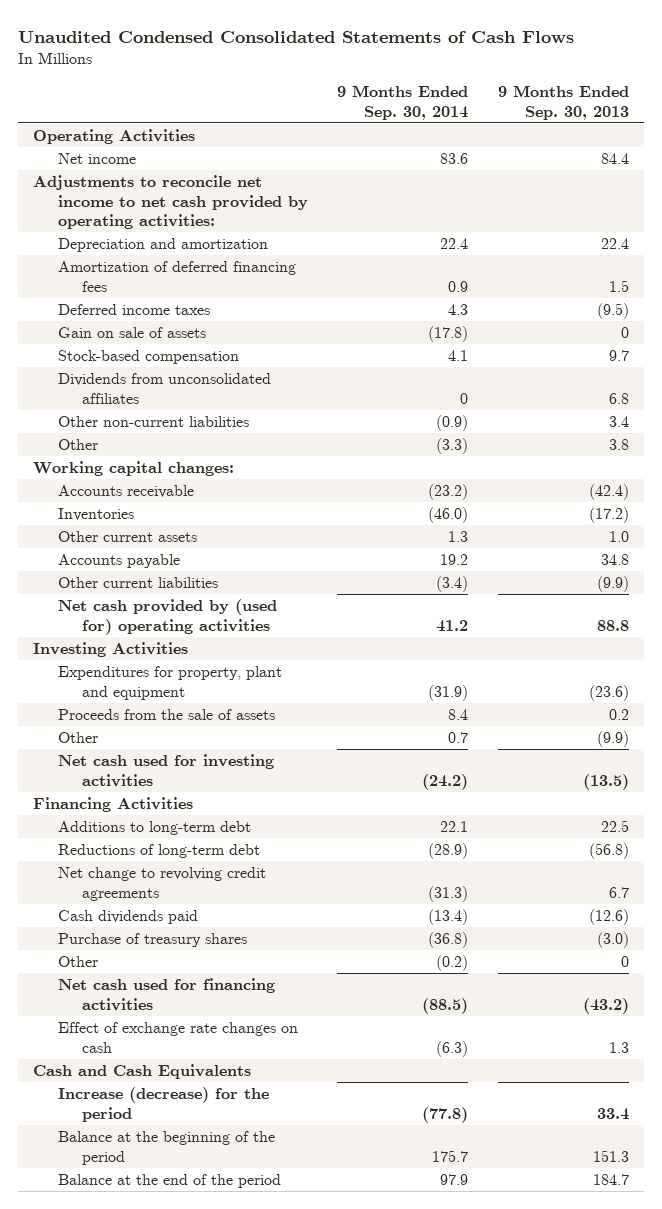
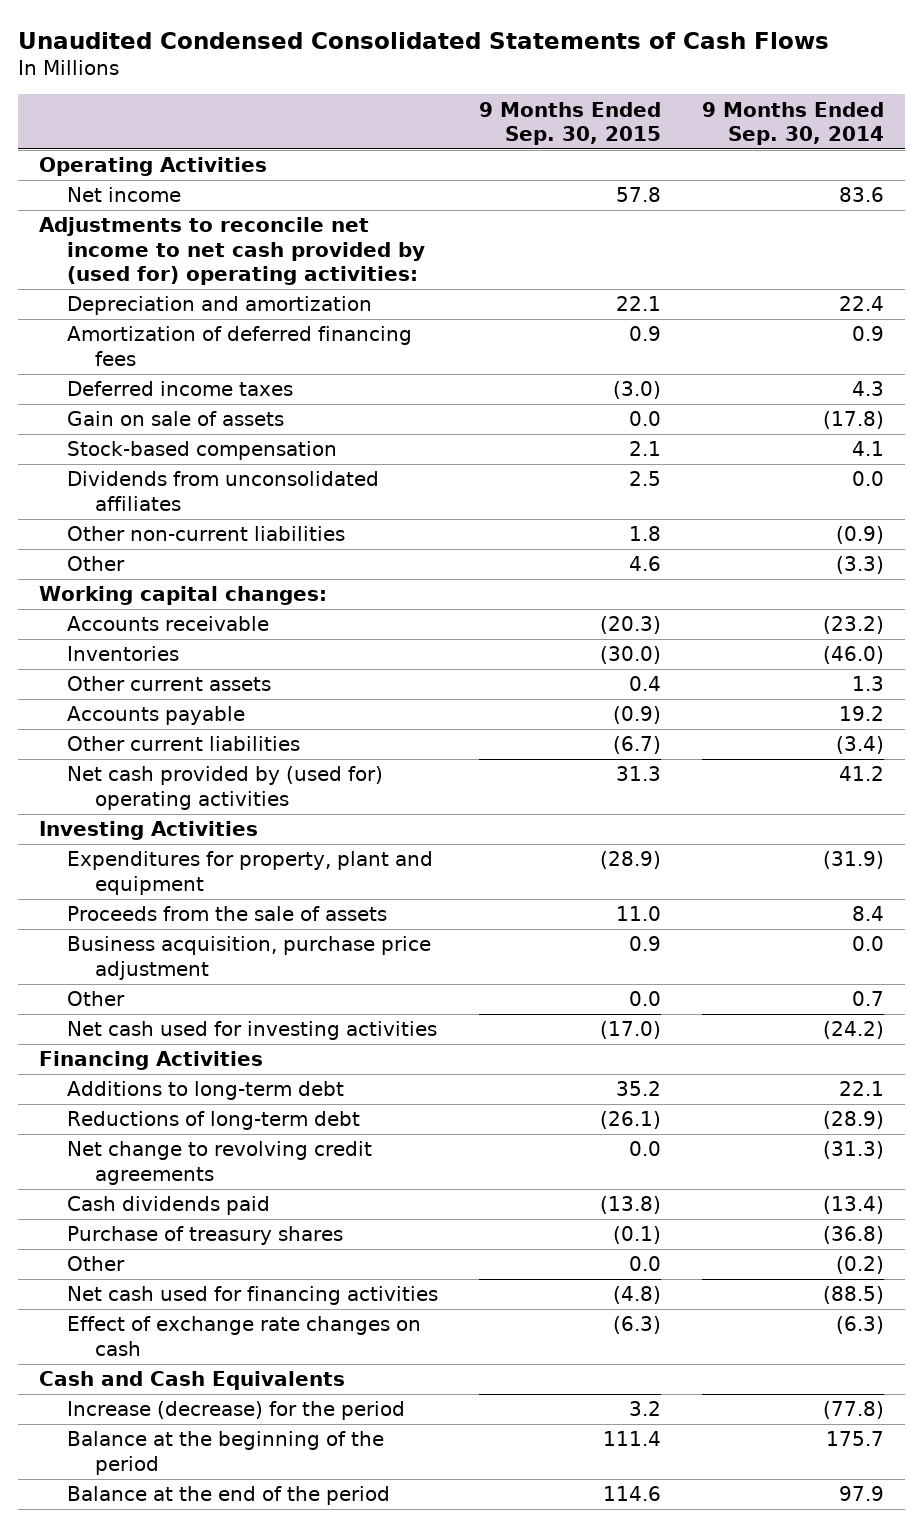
[498,85,630,120] 9 Months Ended Sep. 30, 2013 -> none
none -> [479,101,662,145] 9 Months Ended Sep. 30, 2015
[33,175,308,230] Adjustments to reconcile net income to net cash provided by operating activities: -> [38,217,425,285] Adjustments to reconcile net income to net cash provided by (used for) operating activities:
[460,392,469,404] 0 -> [852,471,885,487] 0.0
none -> [66,936,431,980] Business acquisition, purchase price adjustment

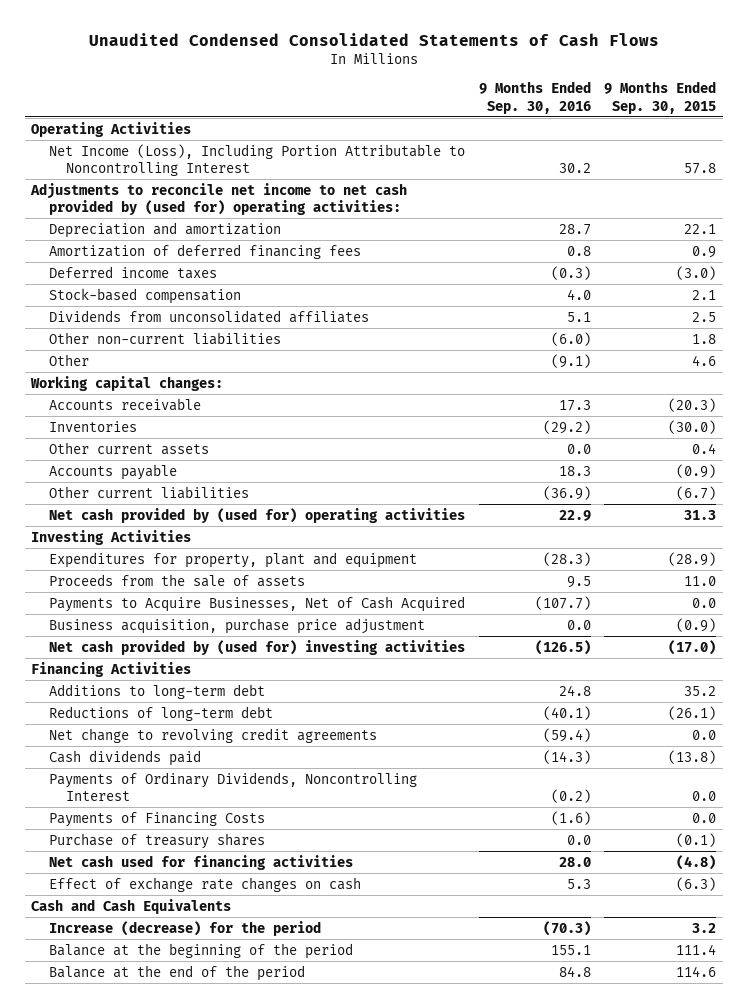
[702,101,885,145] 9 Months Ended Sep. 30, 2014 -> none
none -> [478,81,591,114] 9 Months Ended Sep. 30, 2016
[66,187,181,203] Net income -> [48,143,465,177] Net Income (Loss), Including Portion Attributable to Noncontrolling Interest
[66,411,284,427] Gain on sale of assets -> none
[66,991,125,1007] Other -> none
none -> [48,595,465,612] Payments to Acquire Businesses, Net of Cash Acquired
[629,936,662,952] 0.9 -> [676,617,717,632] (0.9)
[66,1021,437,1041] Net cash used for investing activities -> [48,639,465,655] Net cash provided by (used for) investing activities
none -> [48,771,417,802] Payments of Ordinary Dividends, Noncontrolling Interest
none -> [48,811,265,827] Payments of Financing Costs
[66,1256,125,1272] Other -> none

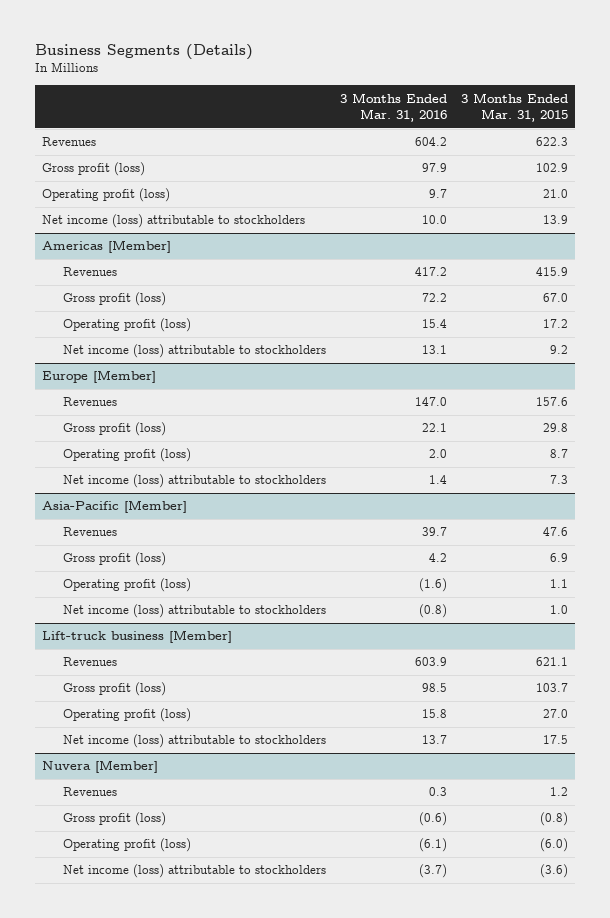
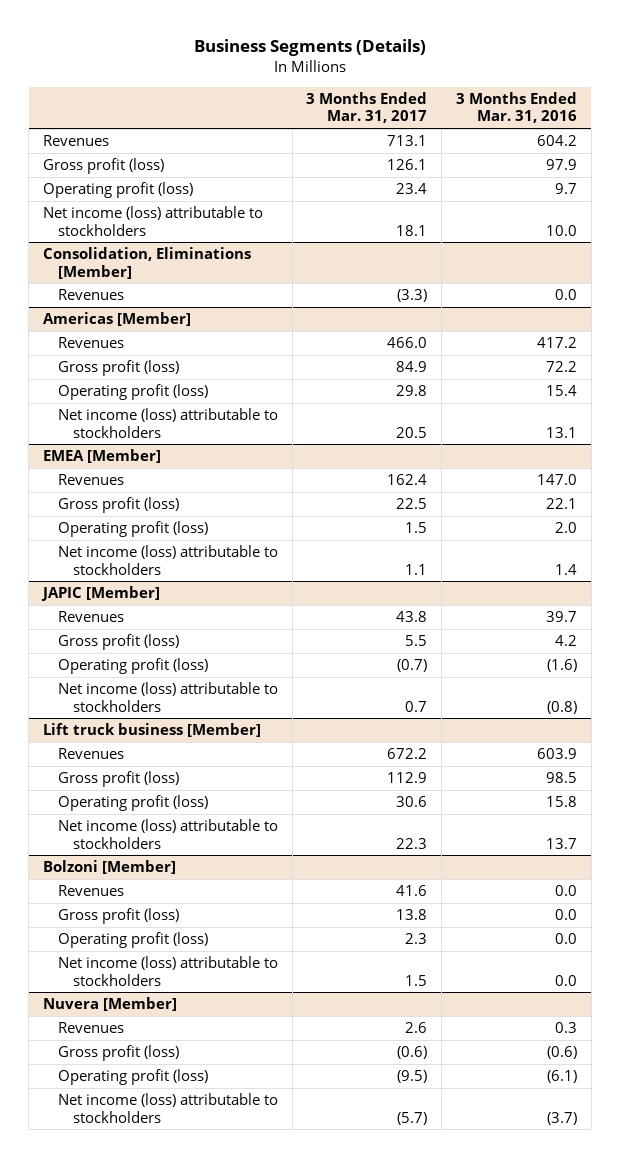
[460,92,568,123] 3 Months Ended Mar. 31, 2015 -> none
none -> [306,91,428,124] 3 Months Ended Mar. 31, 2017
none -> [42,247,251,279] Consolidation, Eliminations [Member]
none -> [58,289,125,301] Revenues
[42,370,157,384] Europe [Member] -> [42,449,161,464] EMEA [Member]
[42,500,188,514] Asia-Pacific [Member] -> [40,586,160,602] JAPIC [Member]
[42,630,233,644] Lift-truck business [Member] -> [42,723,261,738] Lift truck business [Member]
none -> [42,860,176,875] Bolzoni [Member]
none -> [58,885,125,897] Revenues
none -> [58,908,180,925] Gross profit (loss)
none -> [58,932,209,949] Operating profit (loss)
none -> [58,956,279,986] Net income (loss) attributable to stockholders

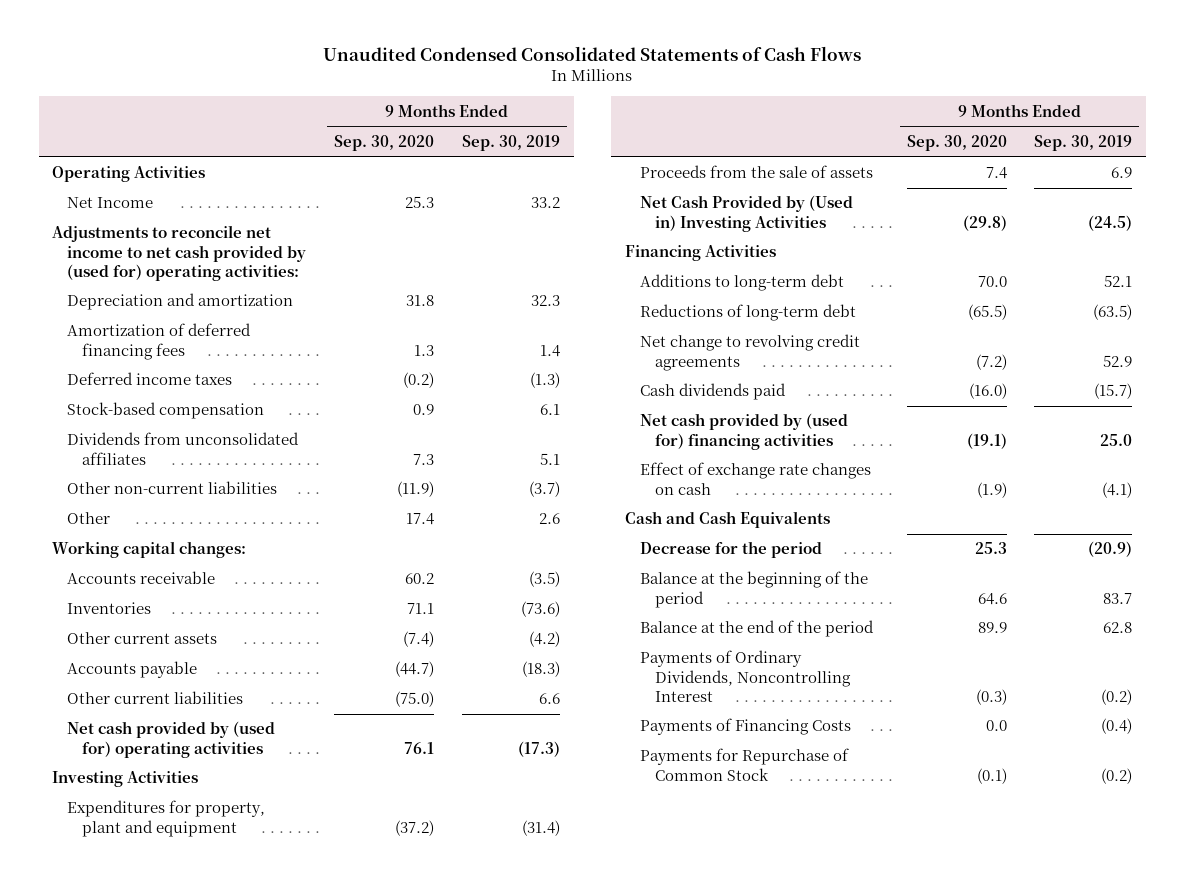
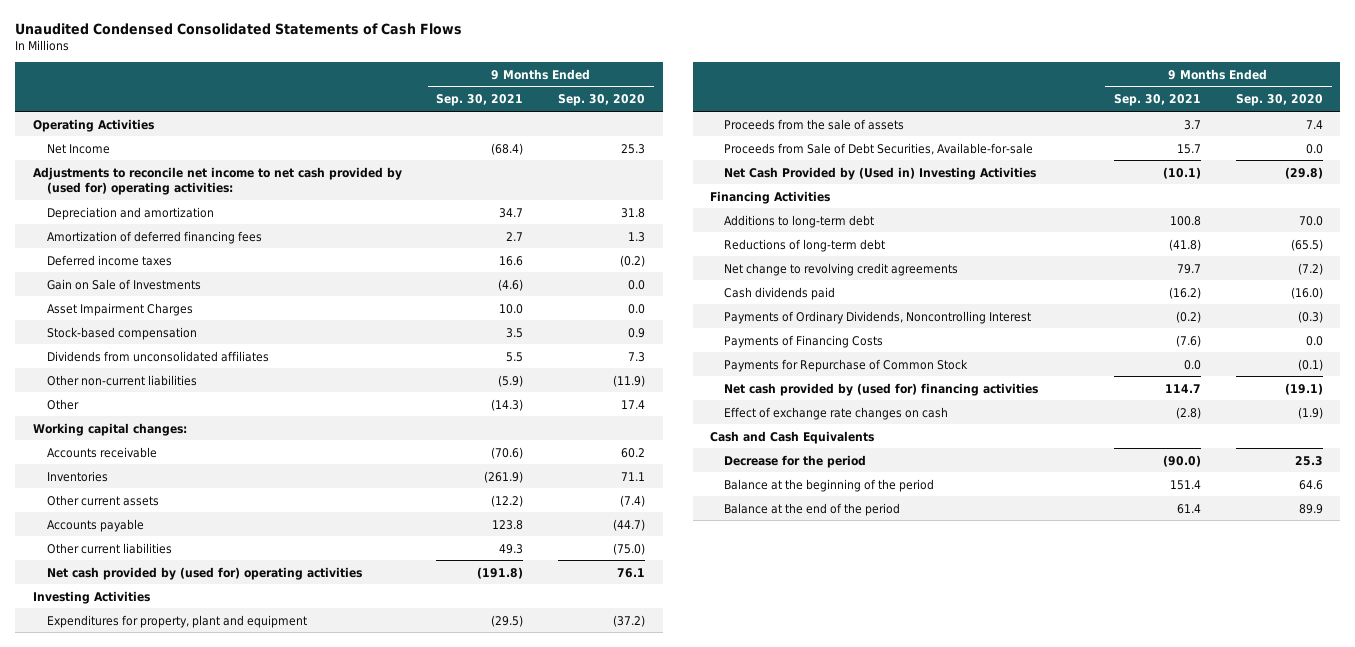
[462,134,561,151] Sep. 30, 2019 -> none
none -> [436,94,524,107] Sep. 30, 2021
none -> [46,278,201,290] Gain on Sale of Investments
none -> [46,302,193,316] Asset Impairment Charges
none -> [724,142,1034,155] Proceeds from Sale of Debt Securities, Available-for-sale
[639,650,851,702] Payments of Ordinary Dividends, Noncontrolling Interest -> [724,310,1032,324] Payments of Ordinary Dividends, Noncontrolling Interest
[639,718,851,736] Payments of Financing Costs -> [724,334,884,348] Payments of Financing Costs
[639,748,849,781] Payments for Repurchase of Common Stock -> [724,358,969,372] Payments for Repurchase of Common Stock

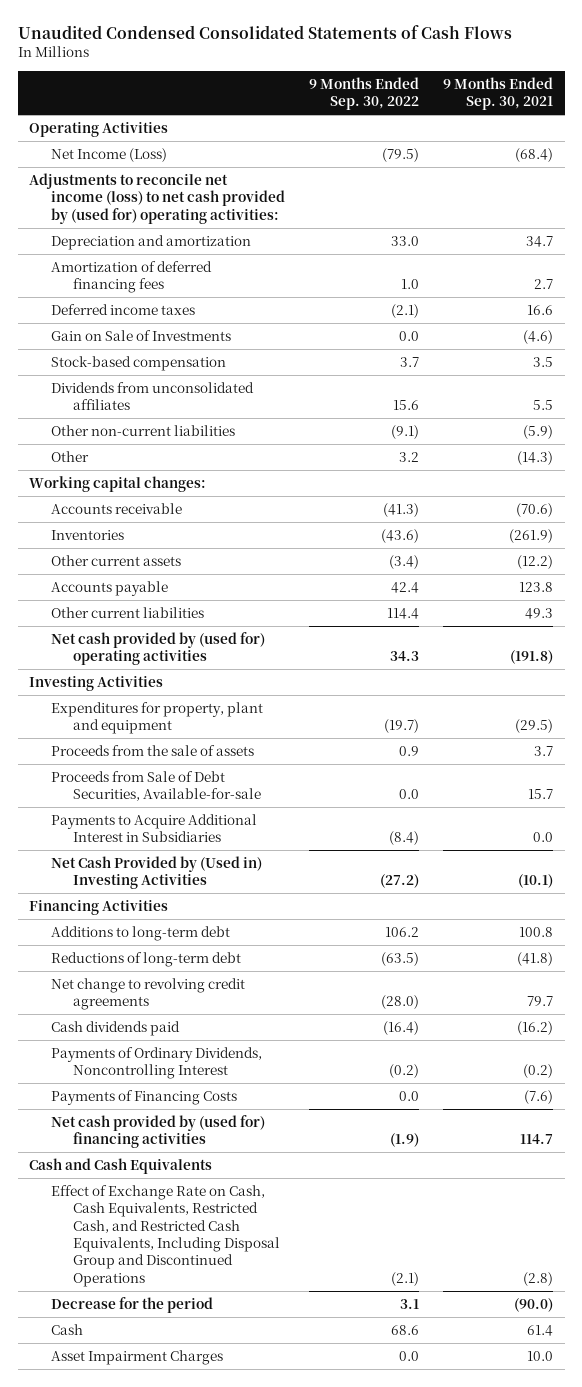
[558,94,646,107] Sep. 30, 2020 -> none
none -> [309,76,420,111] 9 Months Ended Sep. 30, 2022
[46,143,110,154] Net Income -> [51,148,168,163] Net Income (Loss)
[32,166,402,195] Adjustments to reconcile net income to net cash provided by (used for) operating activities: -> [29,173,286,224] Adjustments to reconcile net income (loss) to net cash provided by (used for) operating activities:
none -> [51,814,258,843] Payments to Acquire Additional Interest in Subsidiaries
[724,358,969,372] Payments for Repurchase of Common Stock -> none
[724,406,949,420] Effect of exchange rate changes on cash -> none
none -> [51,1185,280,1287] Effect of Exchange Rate on Cash, Cash Equivalents, Restricted Cash, and Restricted Cash Equivalents, Including Disposal Group and Discontinued Operations
[724,478,935,492] Balance at the beginning of the period -> none
[724,502,901,516] Balance at the end of the period -> [51,1324,84,1336] Cash
[46,302,193,316] Asset Impairment Charges -> [51,1350,224,1366] Asset Impairment Charges

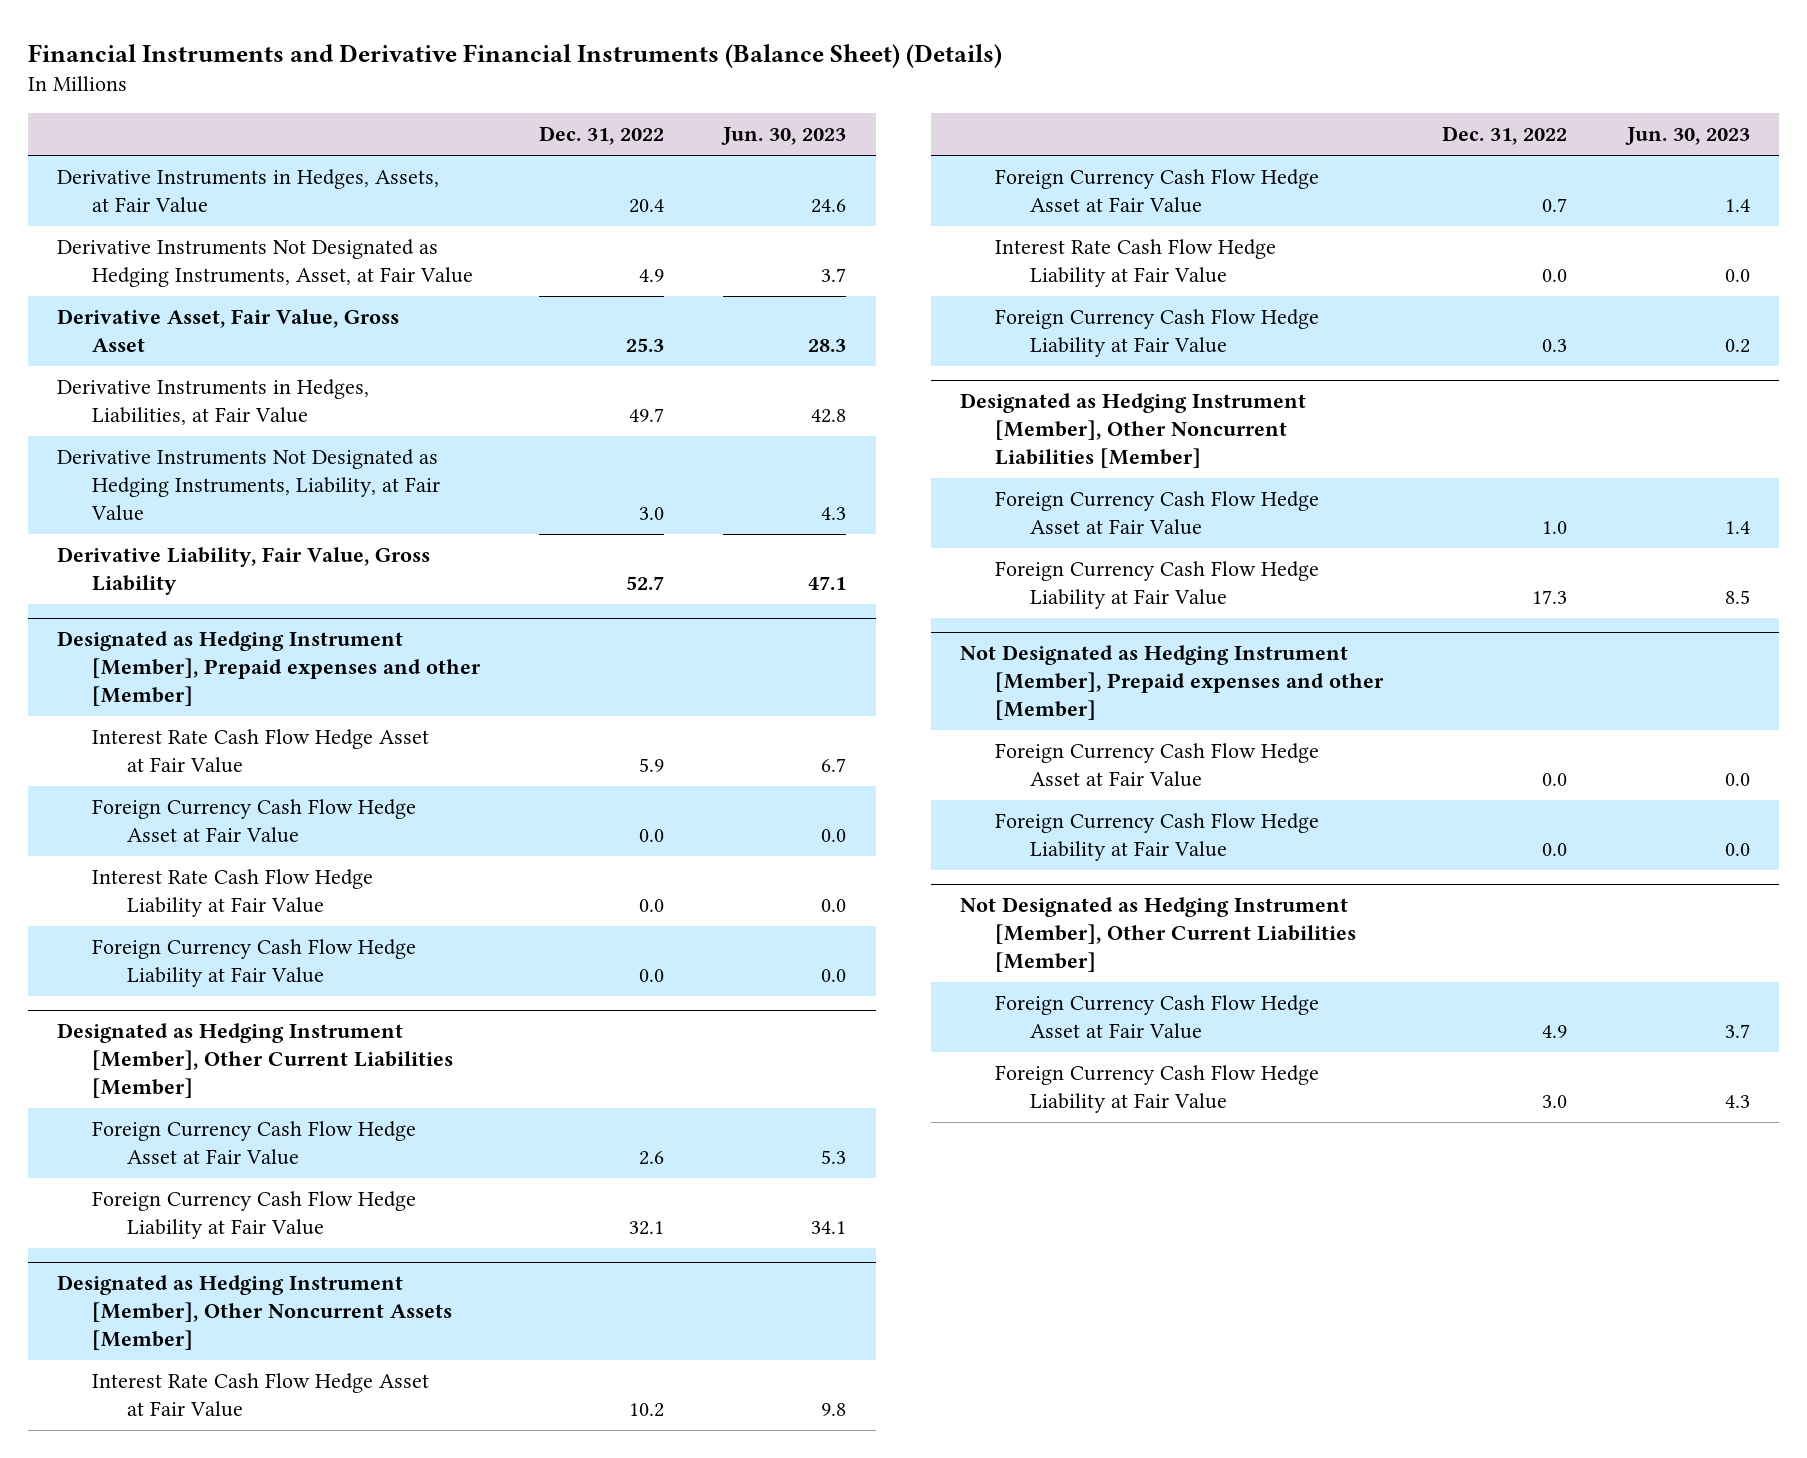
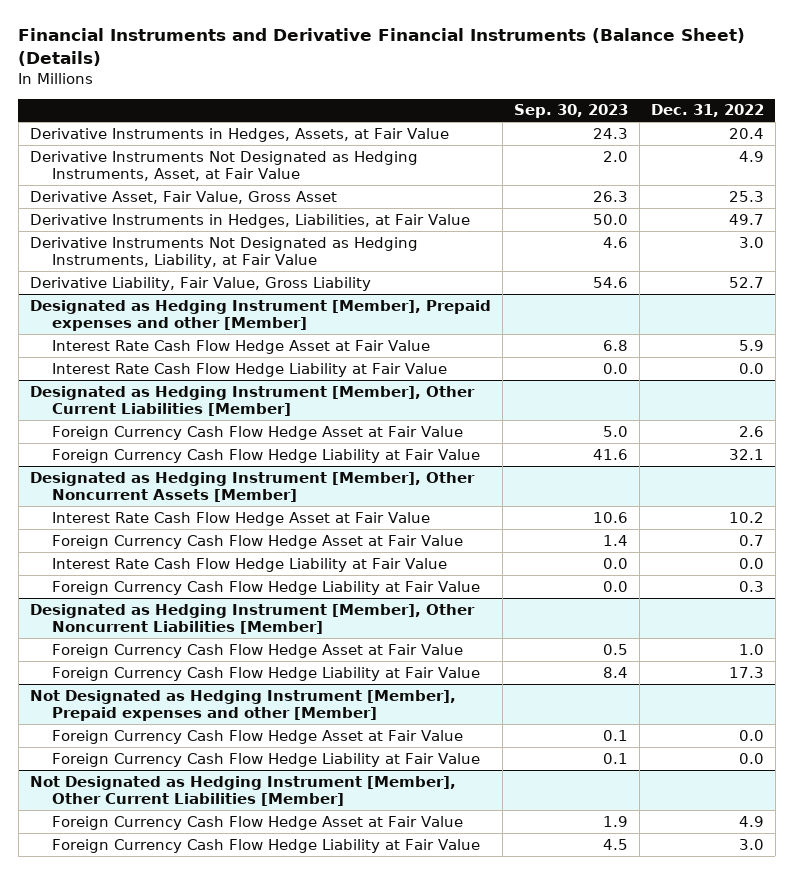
[721,127,847,146] Jun. 30, 2023 -> none
none -> [513,104,628,119] Sep. 30, 2023
[92,799,417,844] Foreign Currency Cash Flow Hedge Asset at Fair Value -> none
[92,939,417,988] Foreign Currency Cash Flow Hedge Liability at Fair Value -> none

